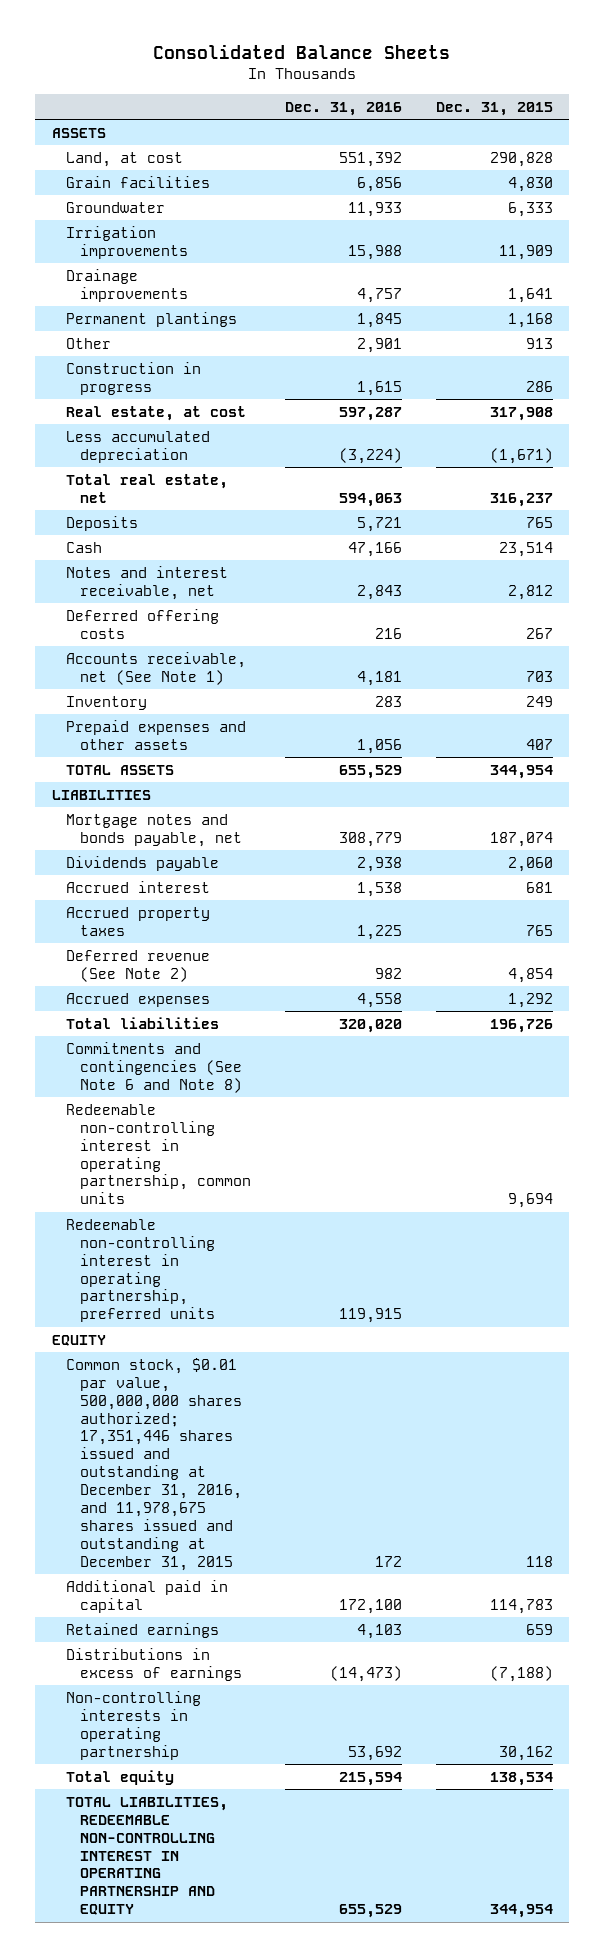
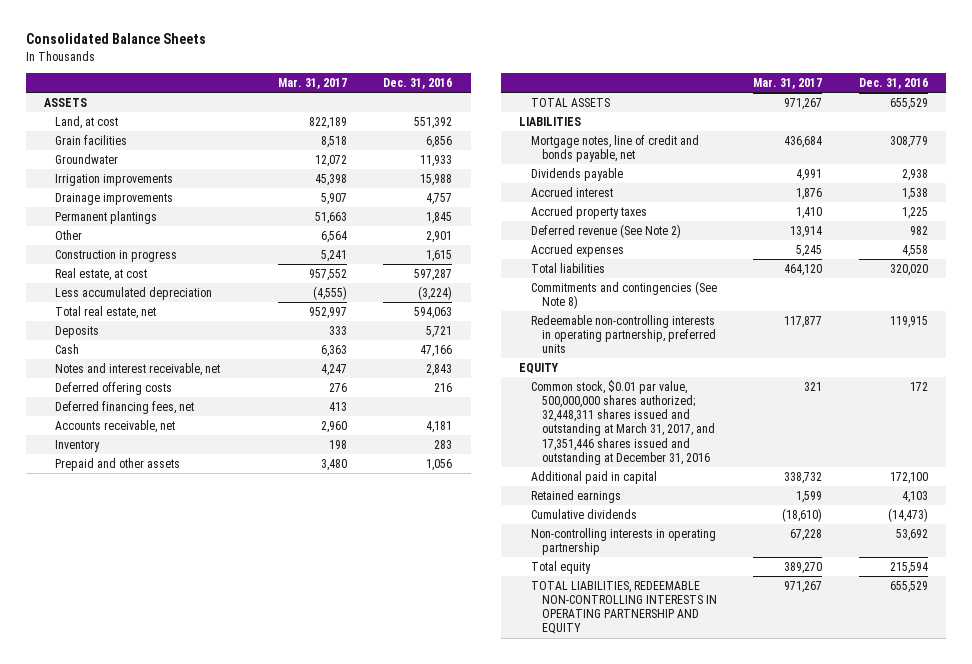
[435,102,553,117] Dec. 31, 2015 -> none
none -> [278,77,348,89] Mar. 31, 2017
none -> [55,400,195,414] Deferred financing fees, net
[66,651,247,685] Accounts receivable, net (See Note 1) -> [55,419,176,433] Accounts receivable, net
[66,719,247,750] Prepaid expenses and other assets -> [55,457,181,471] Prepaid and other assets
[66,813,243,847] Mortgage notes and bonds payable, net -> [530,134,699,163] Mortgage notes, line of credit and bonds payable, net
[66,1103,252,1205] Redeemable non-controlling interest in operating partnership, common units -> none
[66,1041,243,1093] Commitments and contingencies (See Note 6 and Note 8) -> [530,280,717,310] Commitments and contingencies (See Note 8)
[66,1218,216,1323] Redeemable non-controlling interest in operating partnership, preferred units -> [530,314,717,354] Redeemable non-controlling interests in operating partnership, preferred units
[66,1357,243,1571] Common stock, $0.01 par value, 500,000,000 shares authorized; 17,351,446 shares issued and outstanding at December 31, 2016, and 11,978,675 shares issued and outstanding at December 31, 2015 -> [530,379,716,465] Common stock, $0.01 par value, 500,000,000 shares authorized; 32,448,311 shares issued and outstanding at March 31, 2017, and 17,351,446 shares issued and outstanding at December 31, 2016
[66,1647,243,1681] Distributions in excess of earnings -> [530,508,637,519] Cumulative dividends
[66,1796,229,1916] TOTAL LIABILITIES, REDEEMABLE NON-CONTROLLING INTEREST IN OPERATING PARTNERSHIP AND EQUITY -> [530,580,718,635] TOTAL LIABILITIES, REDEEMABLE NON-CONTROLLING INTERESTS IN OPERATING PARTNERSHIP AND EQUITY

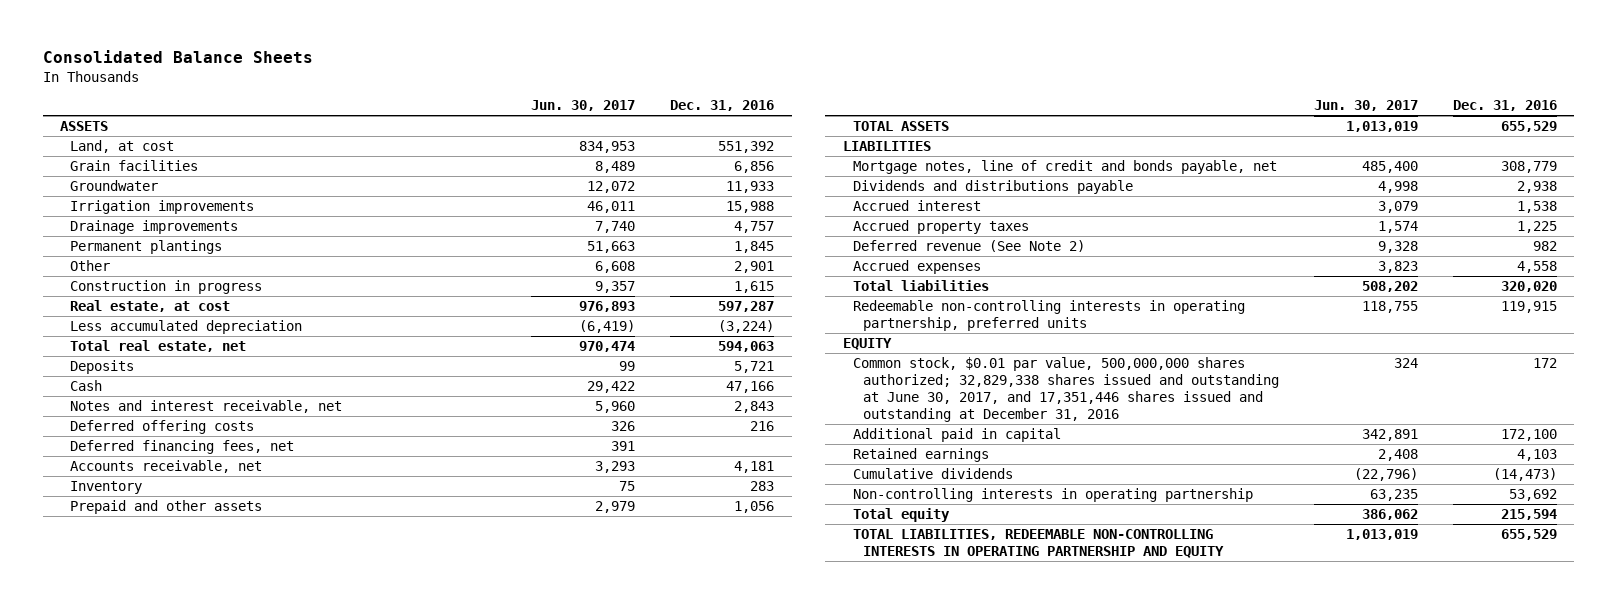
[278,77,348,89] Mar. 31, 2017 -> none
none -> [531,99,636,111] Jun. 30, 2017
[530,167,623,181] Dividends payable -> [852,180,1133,195] Dividends and distributions payable
[530,280,717,310] Commitments and contingencies (See Note 8) -> none
[530,379,716,465] Common stock, $0.01 par value, 500,000,000 shares authorized; 32,448,311 shares issued and outstanding at March 31, 2017, and 17,351,446 shares issued and outstanding at December 31, 2016 -> [852,357,1280,422] Common stock, $0.01 par value, 500,000,000 shares authorized; 32,829,338 shares issued and outstanding at June 30, 2017, and 17,351,446 shares issued and outstanding at December 31, 2016

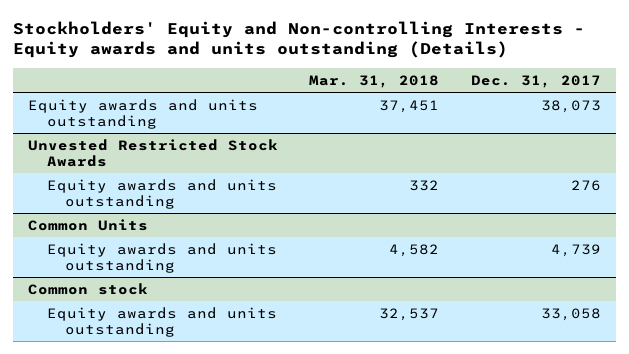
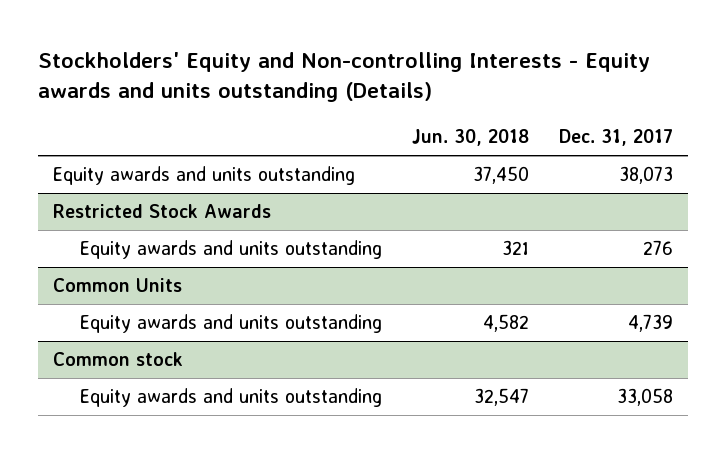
[309,74,440,88] Mar. 31, 2018 -> none
none -> [411,129,529,147] Jun. 30, 2018
[28,138,279,167] Unvested Restricted Stock Awards -> [52,204,271,219] Restricted Stock Awards

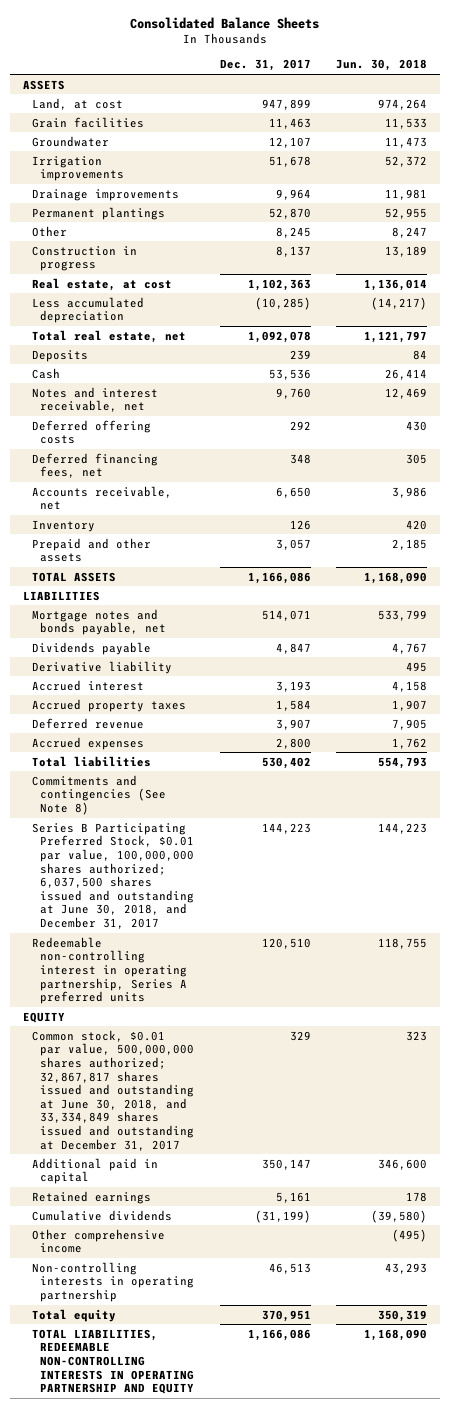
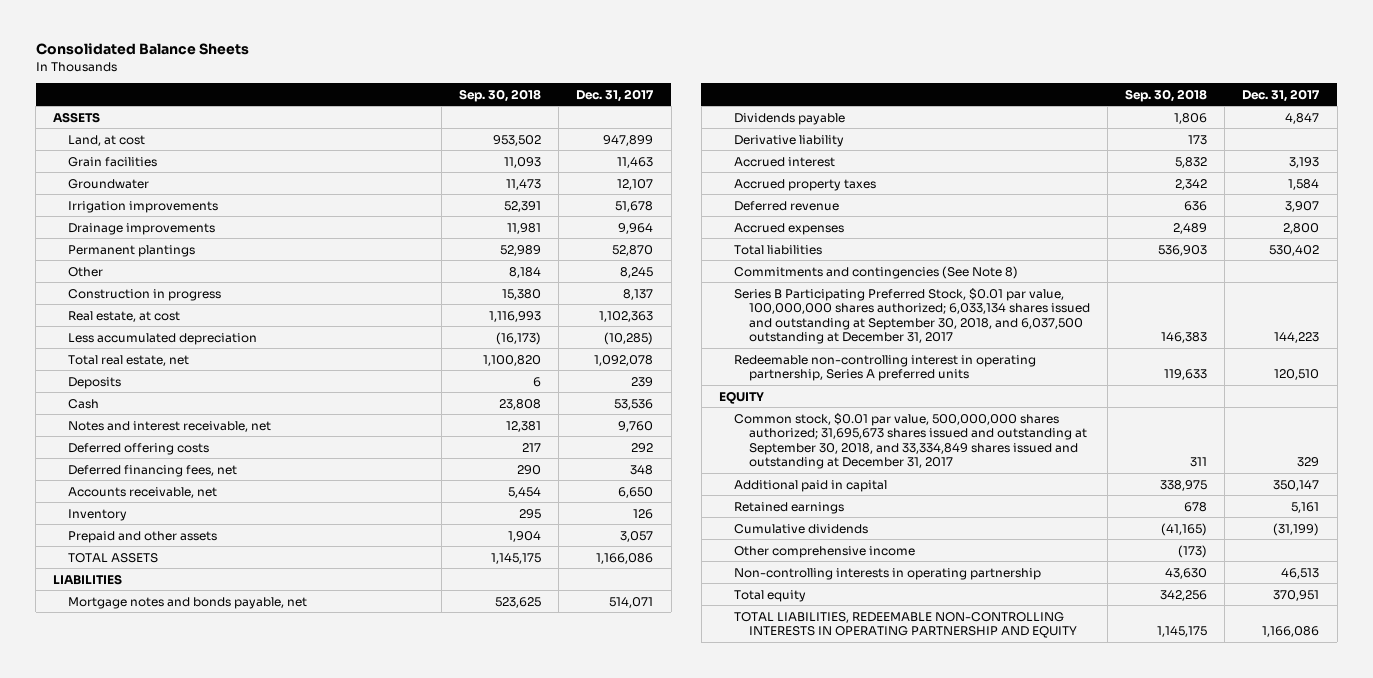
[336,59,428,72] Jun. 30, 2018 -> none
none -> [459,88,542,102] Sep. 30, 2018
[31,822,195,929] Series B Participating Preferred Stock, $0.01 par value, 100,000,000 shares authorized; 6,037,500 shares issued and outstanding at June 30, 2018, and December 31, 2017 -> [733,287,1090,345] Series B Participating Preferred Stock, $0.01 par value, 100,000,000 shares authorized; 6,033,134 shares issued and outstanding at September 30, 2018, and 6,037,500 outstanding at December 31, 2017
[31,1029,195,1151] Common stock, $0.01 par value, 500,000,000 shares authorized; 32,867,817 shares issued and outstanding at June 30, 2018, and 33,334,849 shares issued and outstanding at December 31, 2017 -> [733,412,1087,470] Common stock, $0.01 par value, 500,000,000 shares authorized; 31,695,673 shares issued and outstanding at September 30, 2018, and 33,334,849 shares issued and outstanding at December 31, 2017

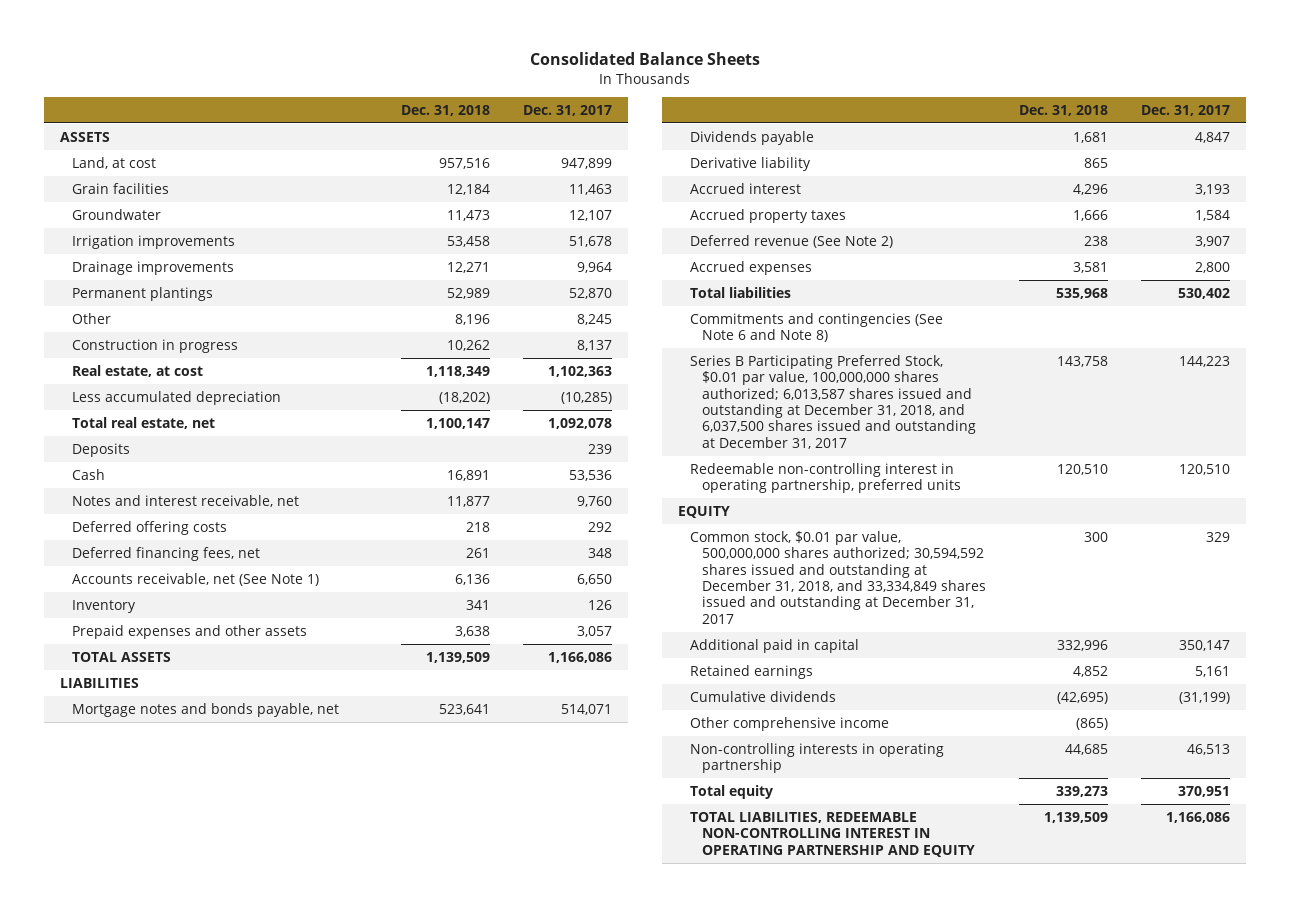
[459,88,542,102] Sep. 30, 2018 -> none
none -> [401,104,491,116] Dec. 31, 2018
[68,486,218,498] Accounts receivable, net -> [72,572,320,586] Accounts receivable, net (See Note 1)
[68,530,218,543] Prepaid and other assets -> [72,624,308,639] Prepaid expenses and other assets
[733,200,839,211] Deferred revenue -> [690,234,894,248] Deferred revenue (See Note 2)
[733,265,1018,279] Commitments and contingencies (See Note 8) -> [690,312,944,343] Commitments and contingencies (See Note 6 and Note 8)
[733,287,1090,345] Series B Participating Preferred Stock, $0.01 par value, 100,000,000 shares authorized; 6,033,134 shares issued and outstanding at September 30, 2018, and 6,037,500 outstanding at December 31, 2017 -> [690,354,977,449] Series B Participating Preferred Stock, $0.01 par value, 100,000,000 shares authorized; 6,013,587 shares issued and outstanding at December 31, 2018, and 6,037,500 shares issued and outstanding at December 31, 2017
[733,354,1036,382] Redeemable non-controlling interest in operating partnership, Series A preferred units -> [690,462,962,494] Redeemable non-controlling interest in operating partnership, preferred units
[733,412,1087,470] Common stock, $0.01 par value, 500,000,000 shares authorized; 31,695,673 shares issued and outstanding at September 30, 2018, and 33,334,849 shares issued and outstanding at December 31, 2017 -> [690,530,987,624] Common stock, $0.01 par value, 500,000,000 shares authorized; 30,594,592 shares issued and outstanding at December 31, 2018, and 33,334,849 shares issued and outstanding at December 31, 2017
[733,611,1077,639] TOTAL LIABILITIES, REDEEMABLE NON-CONTROLLING INTERESTS IN OPERATING PARTNERSHIP AND EQUITY -> [690,811,976,857] TOTAL LIABILITIES, REDEEMABLE NON-CONTROLLING INTEREST IN OPERATING PARTNERSHIP AND EQUITY

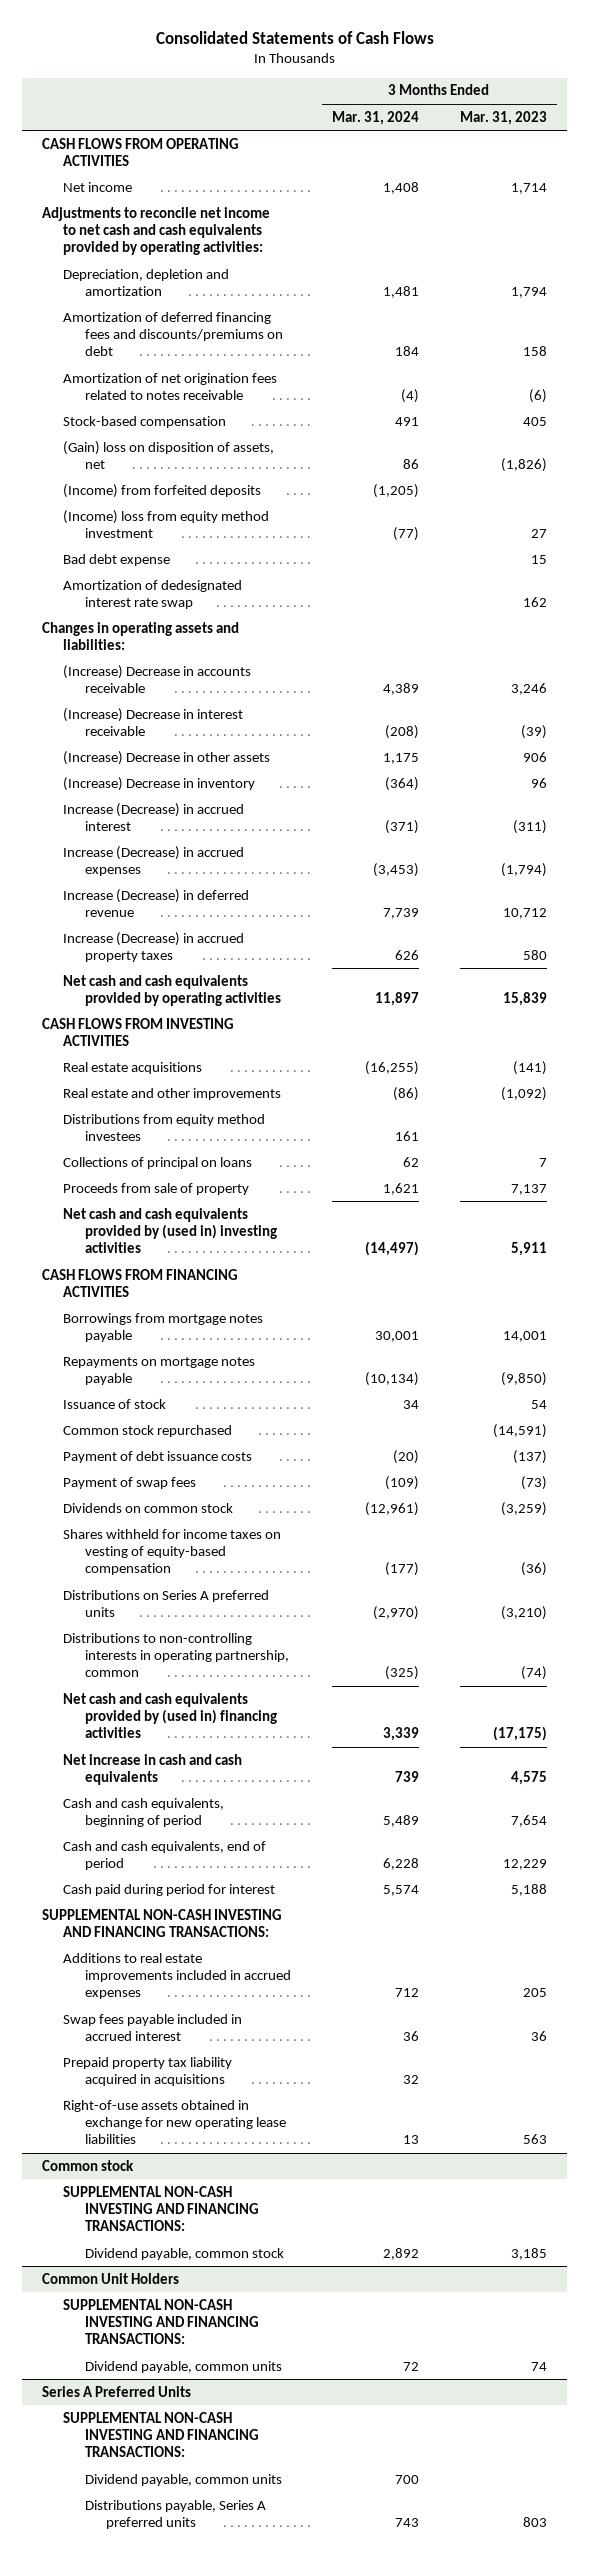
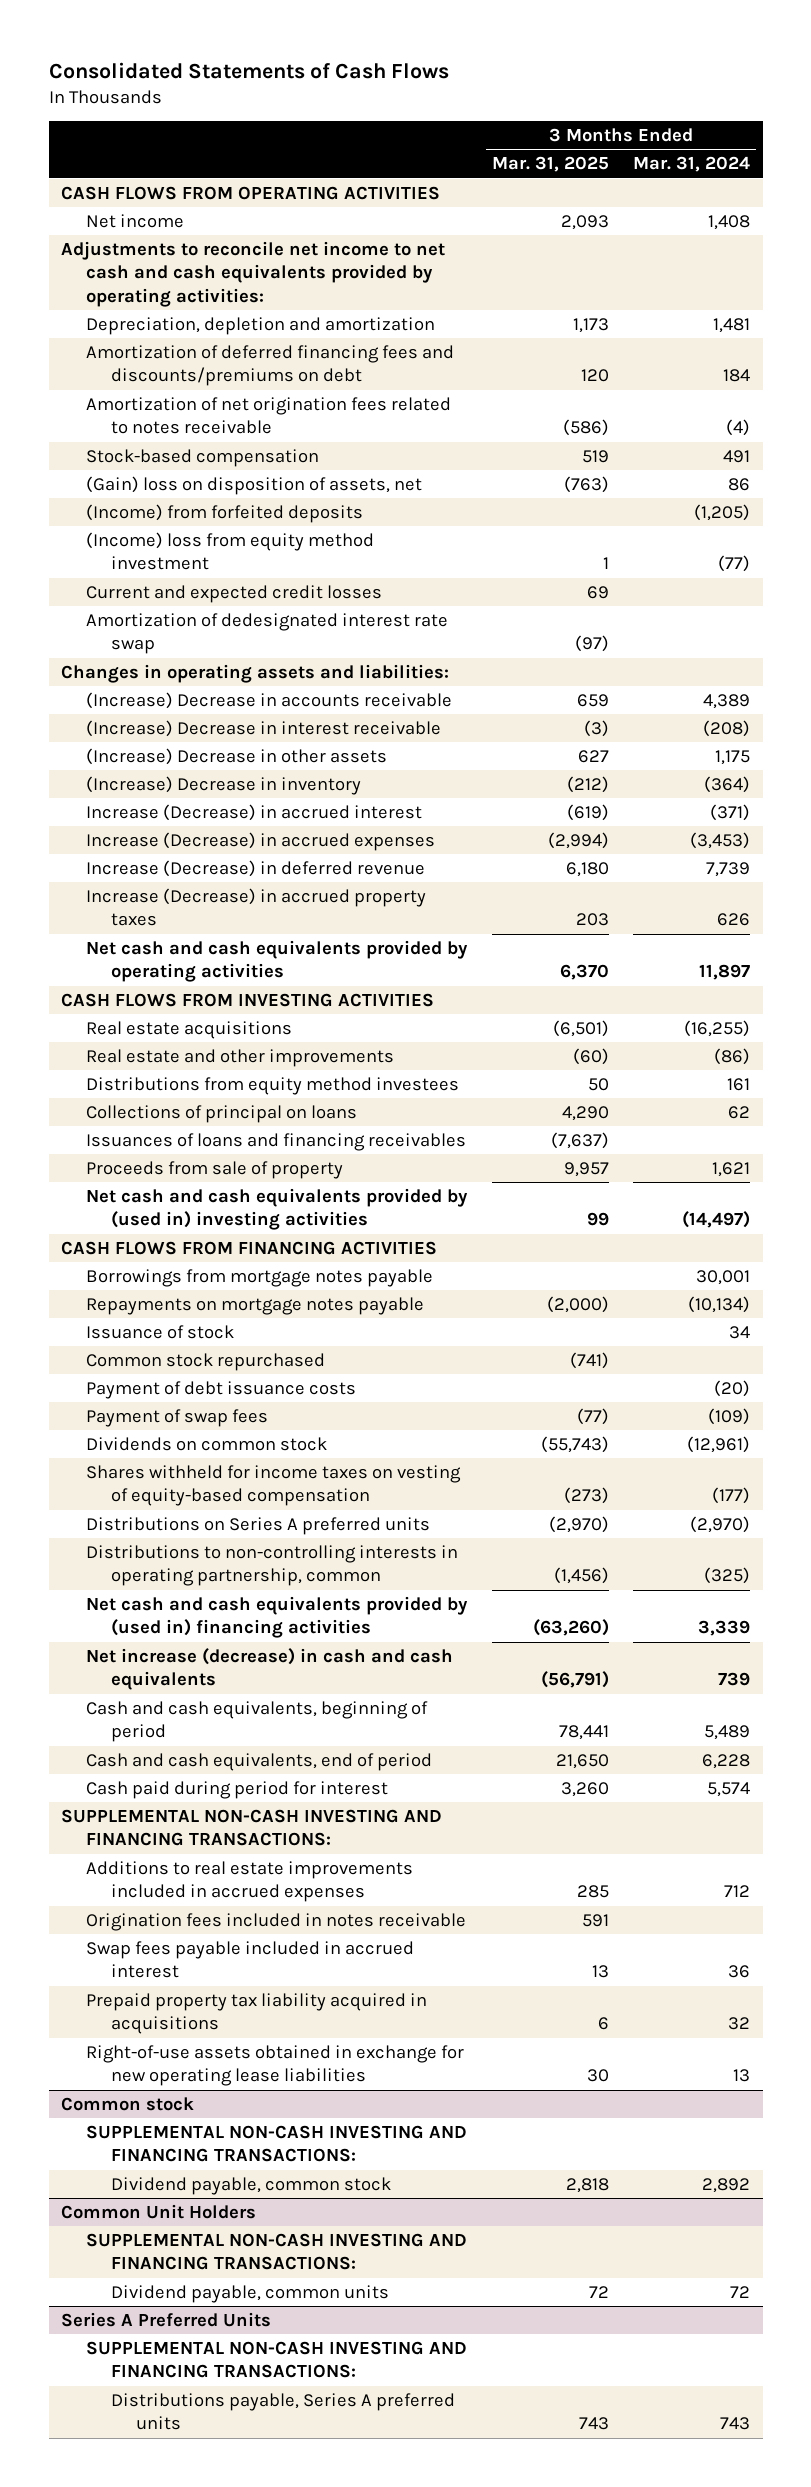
[459,110,547,125] Mar. 31, 2023 -> none
none -> [491,156,609,173] Mar. 31, 2025
[63,553,171,566] Bad debt expense -> none
none -> [86,585,383,604] Current and expected credit losses
none -> [86,1133,467,1152] Issuances of loans and financing receivables
[63,1753,243,1785] Net increase in cash and cash equivalents -> [86,1648,454,1691] Net increase (decrease) in cash and cash equivalents
none -> [86,1913,467,1932] Origination fees included in notes receivable
[84,2473,282,2486] Dividend payable, common units -> none

